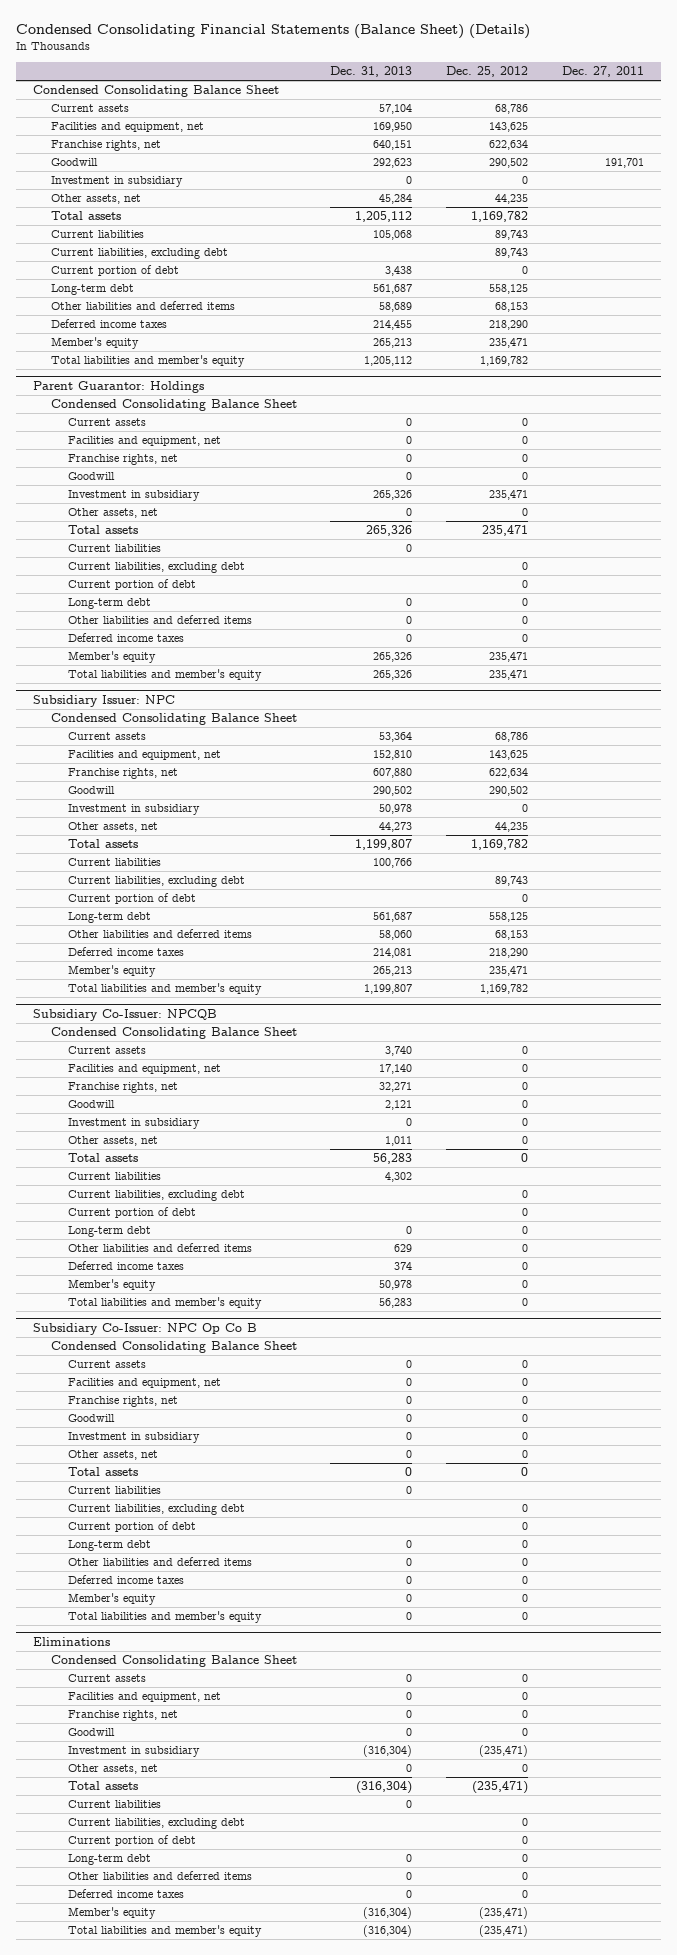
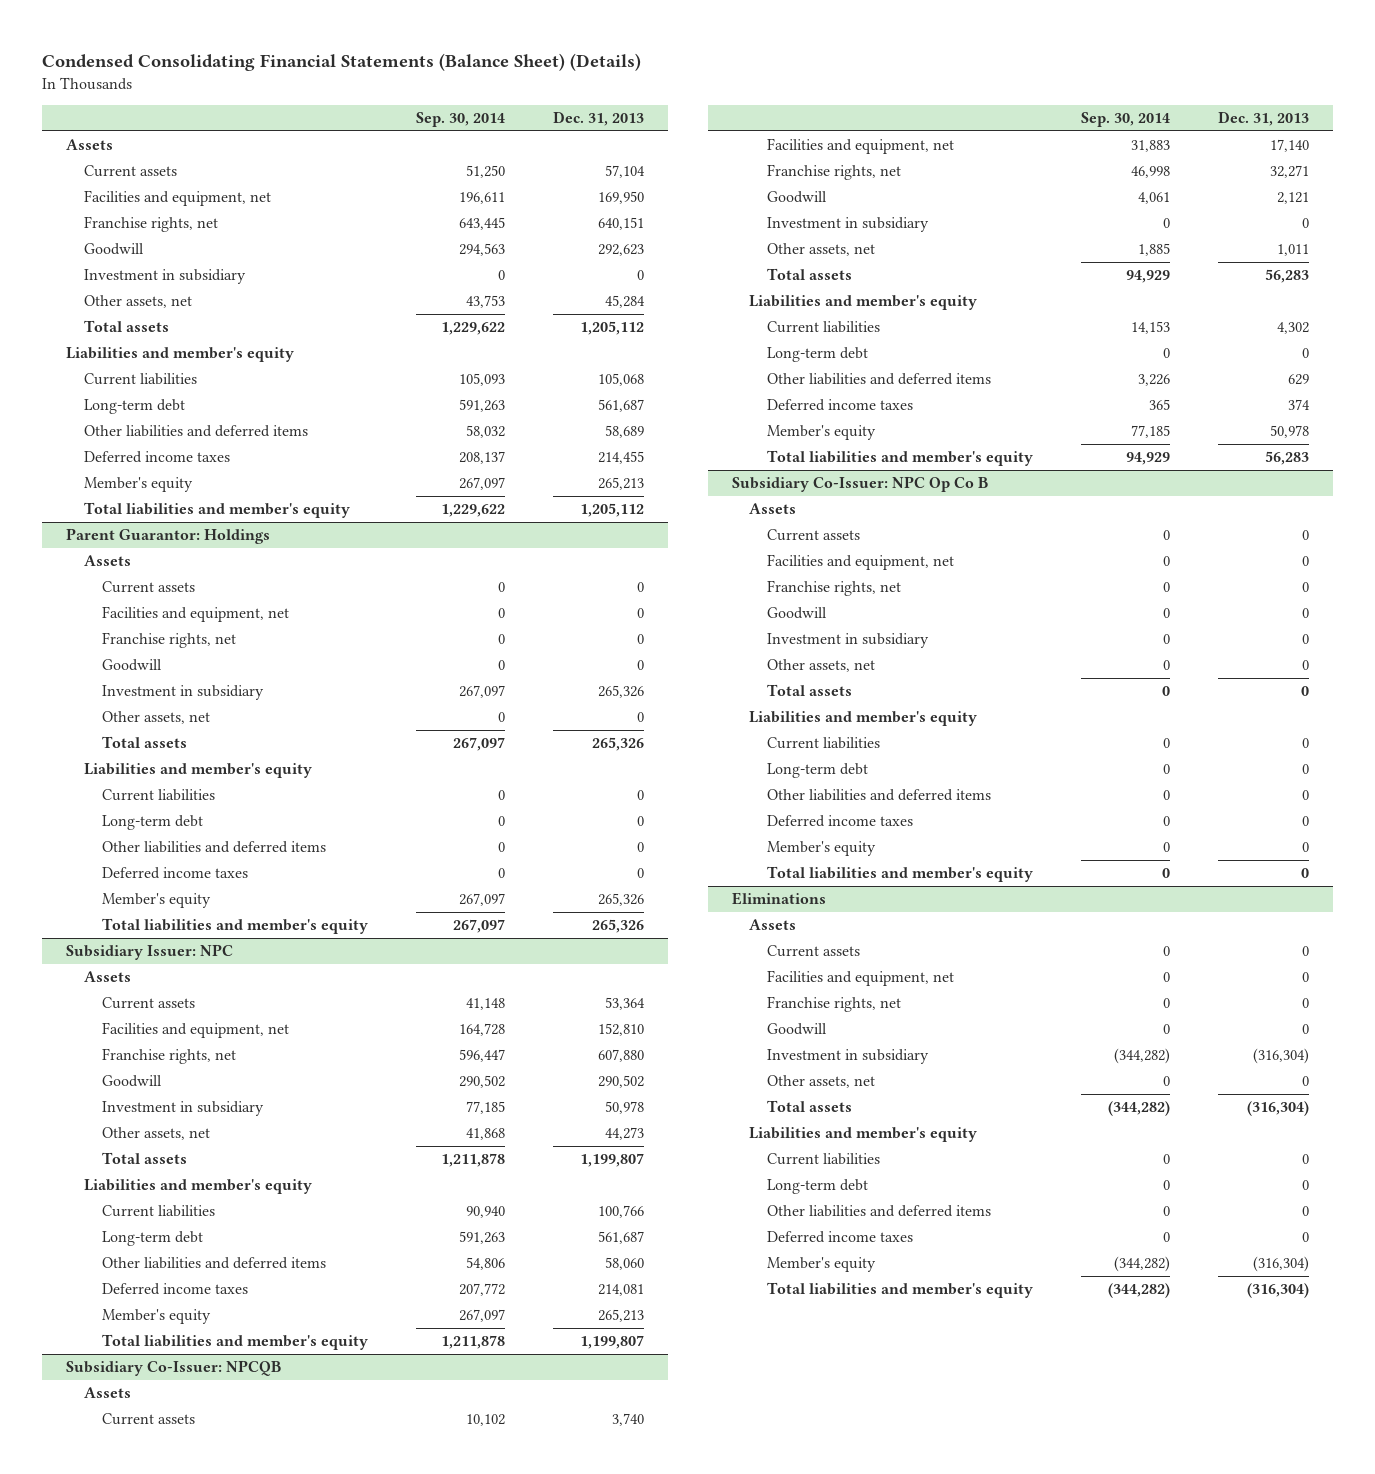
[446,66,529,78] Dec. 25, 2012 -> none
[561,66,644,78] Dec. 27, 2011 -> none
none -> [415,112,505,128] Sep. 30, 2014
[32,85,279,98] Condensed Consolidating Balance Sheet -> none
none -> [66,139,114,151] Assets
none -> [66,347,295,363] Liabilities and member's equity
[50,248,228,260] Current liabilities, excluding debt -> none
[50,265,179,277] Current portion of debt -> none
[50,399,297,412] Condensed Consolidating Balance Sheet -> none
none -> [83,555,131,567] Assets
none -> [83,763,312,779] Liabilities and member's equity
[68,562,246,574] Current liabilities, excluding debt -> none
[68,579,197,591] Current portion of debt -> none
[50,713,297,726] Condensed Consolidating Balance Sheet -> none
none -> [83,971,131,983] Assets
none -> [83,1179,312,1195] Liabilities and member's equity
[68,876,246,888] Current liabilities, excluding debt -> none
[68,893,197,905] Current portion of debt -> none
[50,1027,297,1040] Condensed Consolidating Balance Sheet -> none
none -> [83,1387,131,1399] Assets
none -> [749,295,978,311] Liabilities and member's equity
[68,1190,246,1202] Current liabilities, excluding debt -> none
[68,1207,197,1219] Current portion of debt -> none
[50,1341,297,1354] Condensed Consolidating Balance Sheet -> none
none -> [749,503,797,515] Assets
none -> [749,711,978,727] Liabilities and member's equity
[68,1504,246,1516] Current liabilities, excluding debt -> none
[68,1521,197,1533] Current portion of debt -> none
[50,1655,297,1668] Condensed Consolidating Balance Sheet -> none
none -> [749,919,797,931] Assets
none -> [749,1127,978,1143] Liabilities and member's equity
[68,1818,246,1830] Current liabilities, excluding debt -> none
[68,1835,197,1847] Current portion of debt -> none

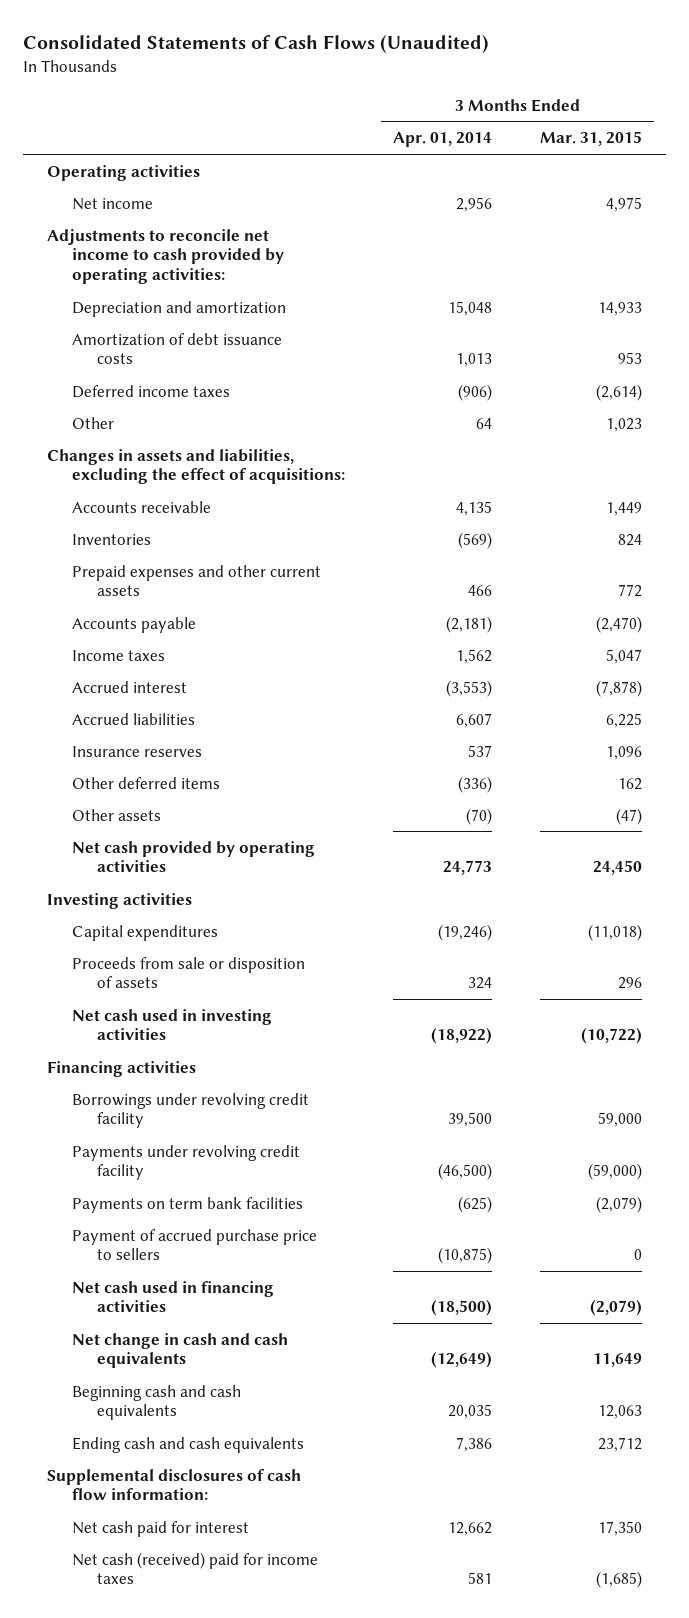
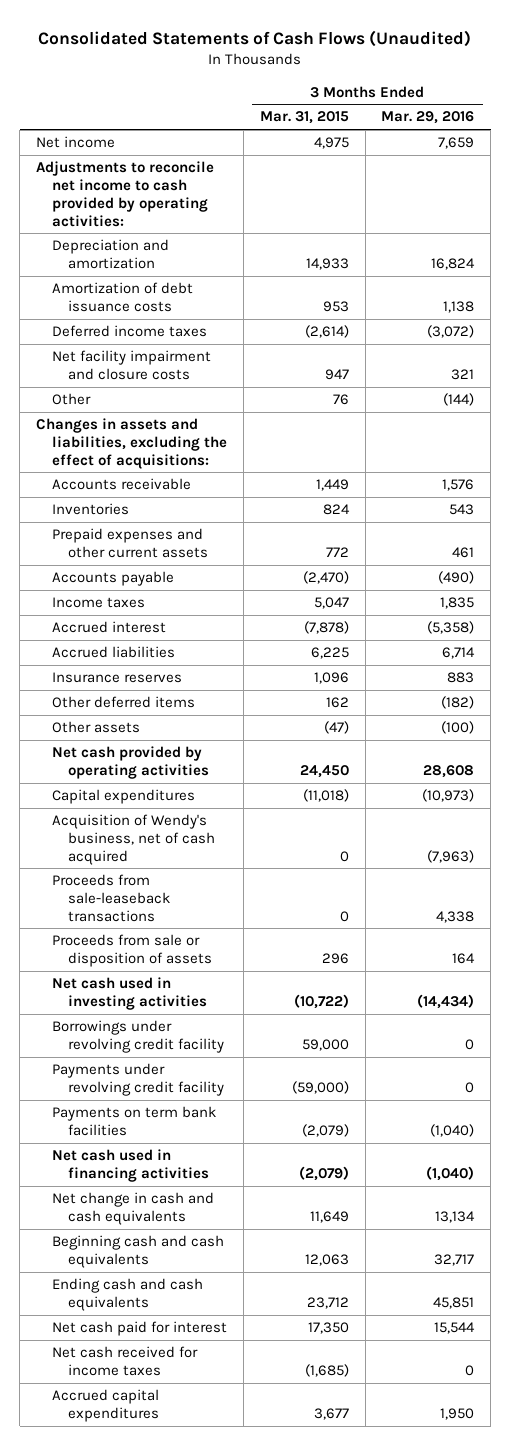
[393,132,493,148] Apr. 01, 2014 -> none
none -> [381,111,475,125] Mar. 29, 2016
[47,164,201,181] Operating activities -> none
none -> [52,350,212,381] Net facility impairment and closure costs
[606,417,643,432] 1,023 -> [332,394,349,406] 76
[47,892,193,909] Investing activities -> none
none -> [52,814,216,865] Acquisition of Wendy's business, net of cash acquired
none -> [52,874,171,922] Proceeds from sale-leaseback transactions
[47,1060,197,1077] Financing activities -> none
[72,1228,318,1261] Payment of accrued purchase price to sellers -> none
[47,1468,302,1501] Supplemental disclosures of cash flow information: -> none
[72,1551,319,1585] Net cash (received) paid for income taxes -> [52,1346,199,1377] Net cash received for income taxes
none -> [52,1389,160,1423] Accrued capital expenditures

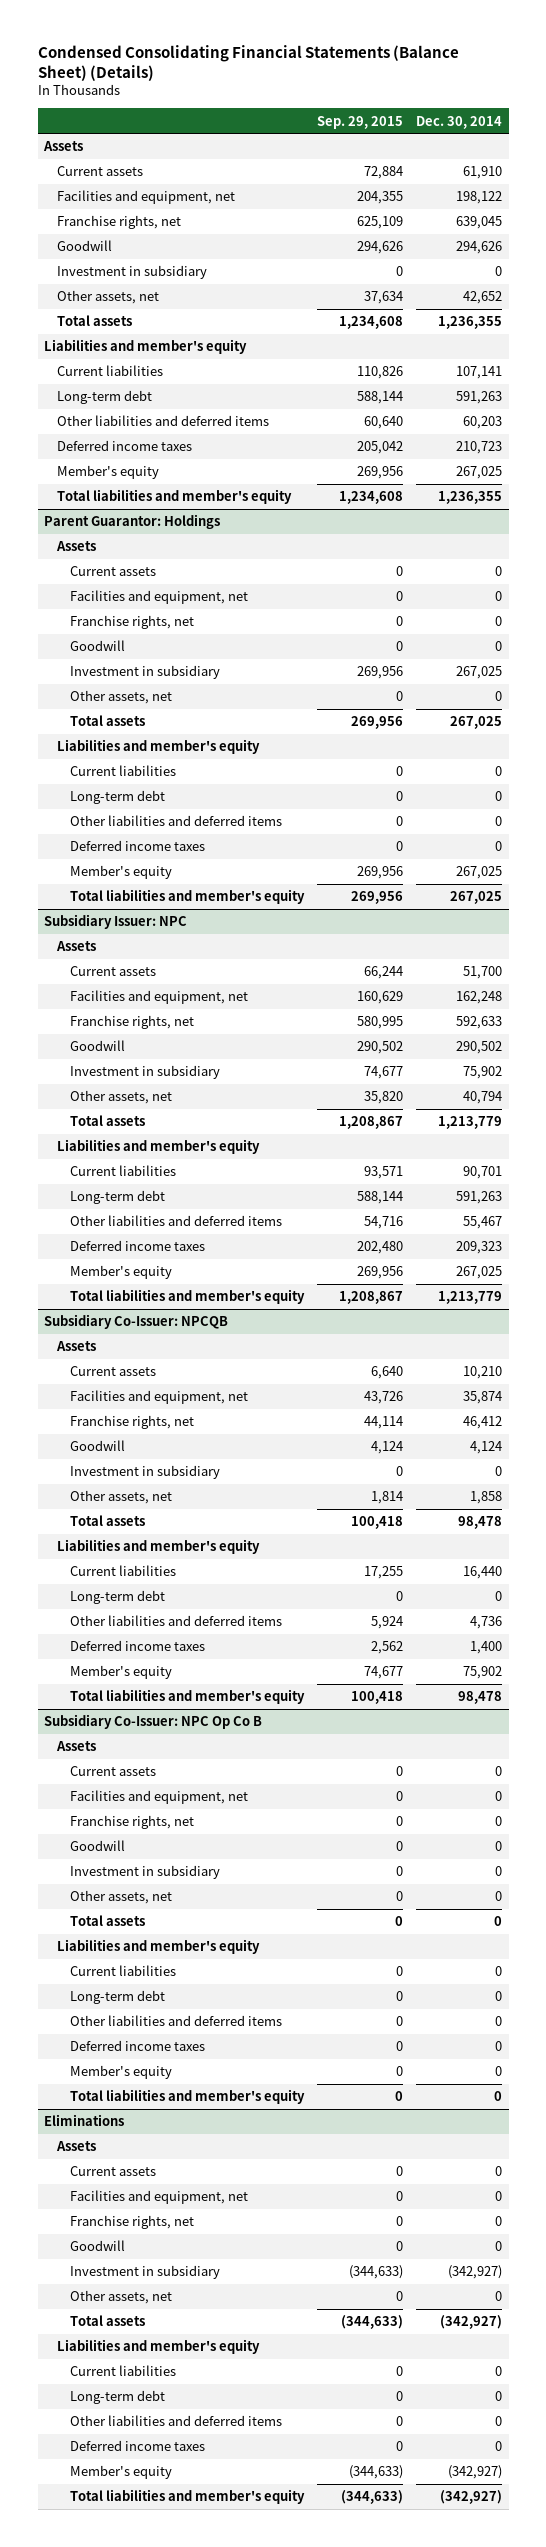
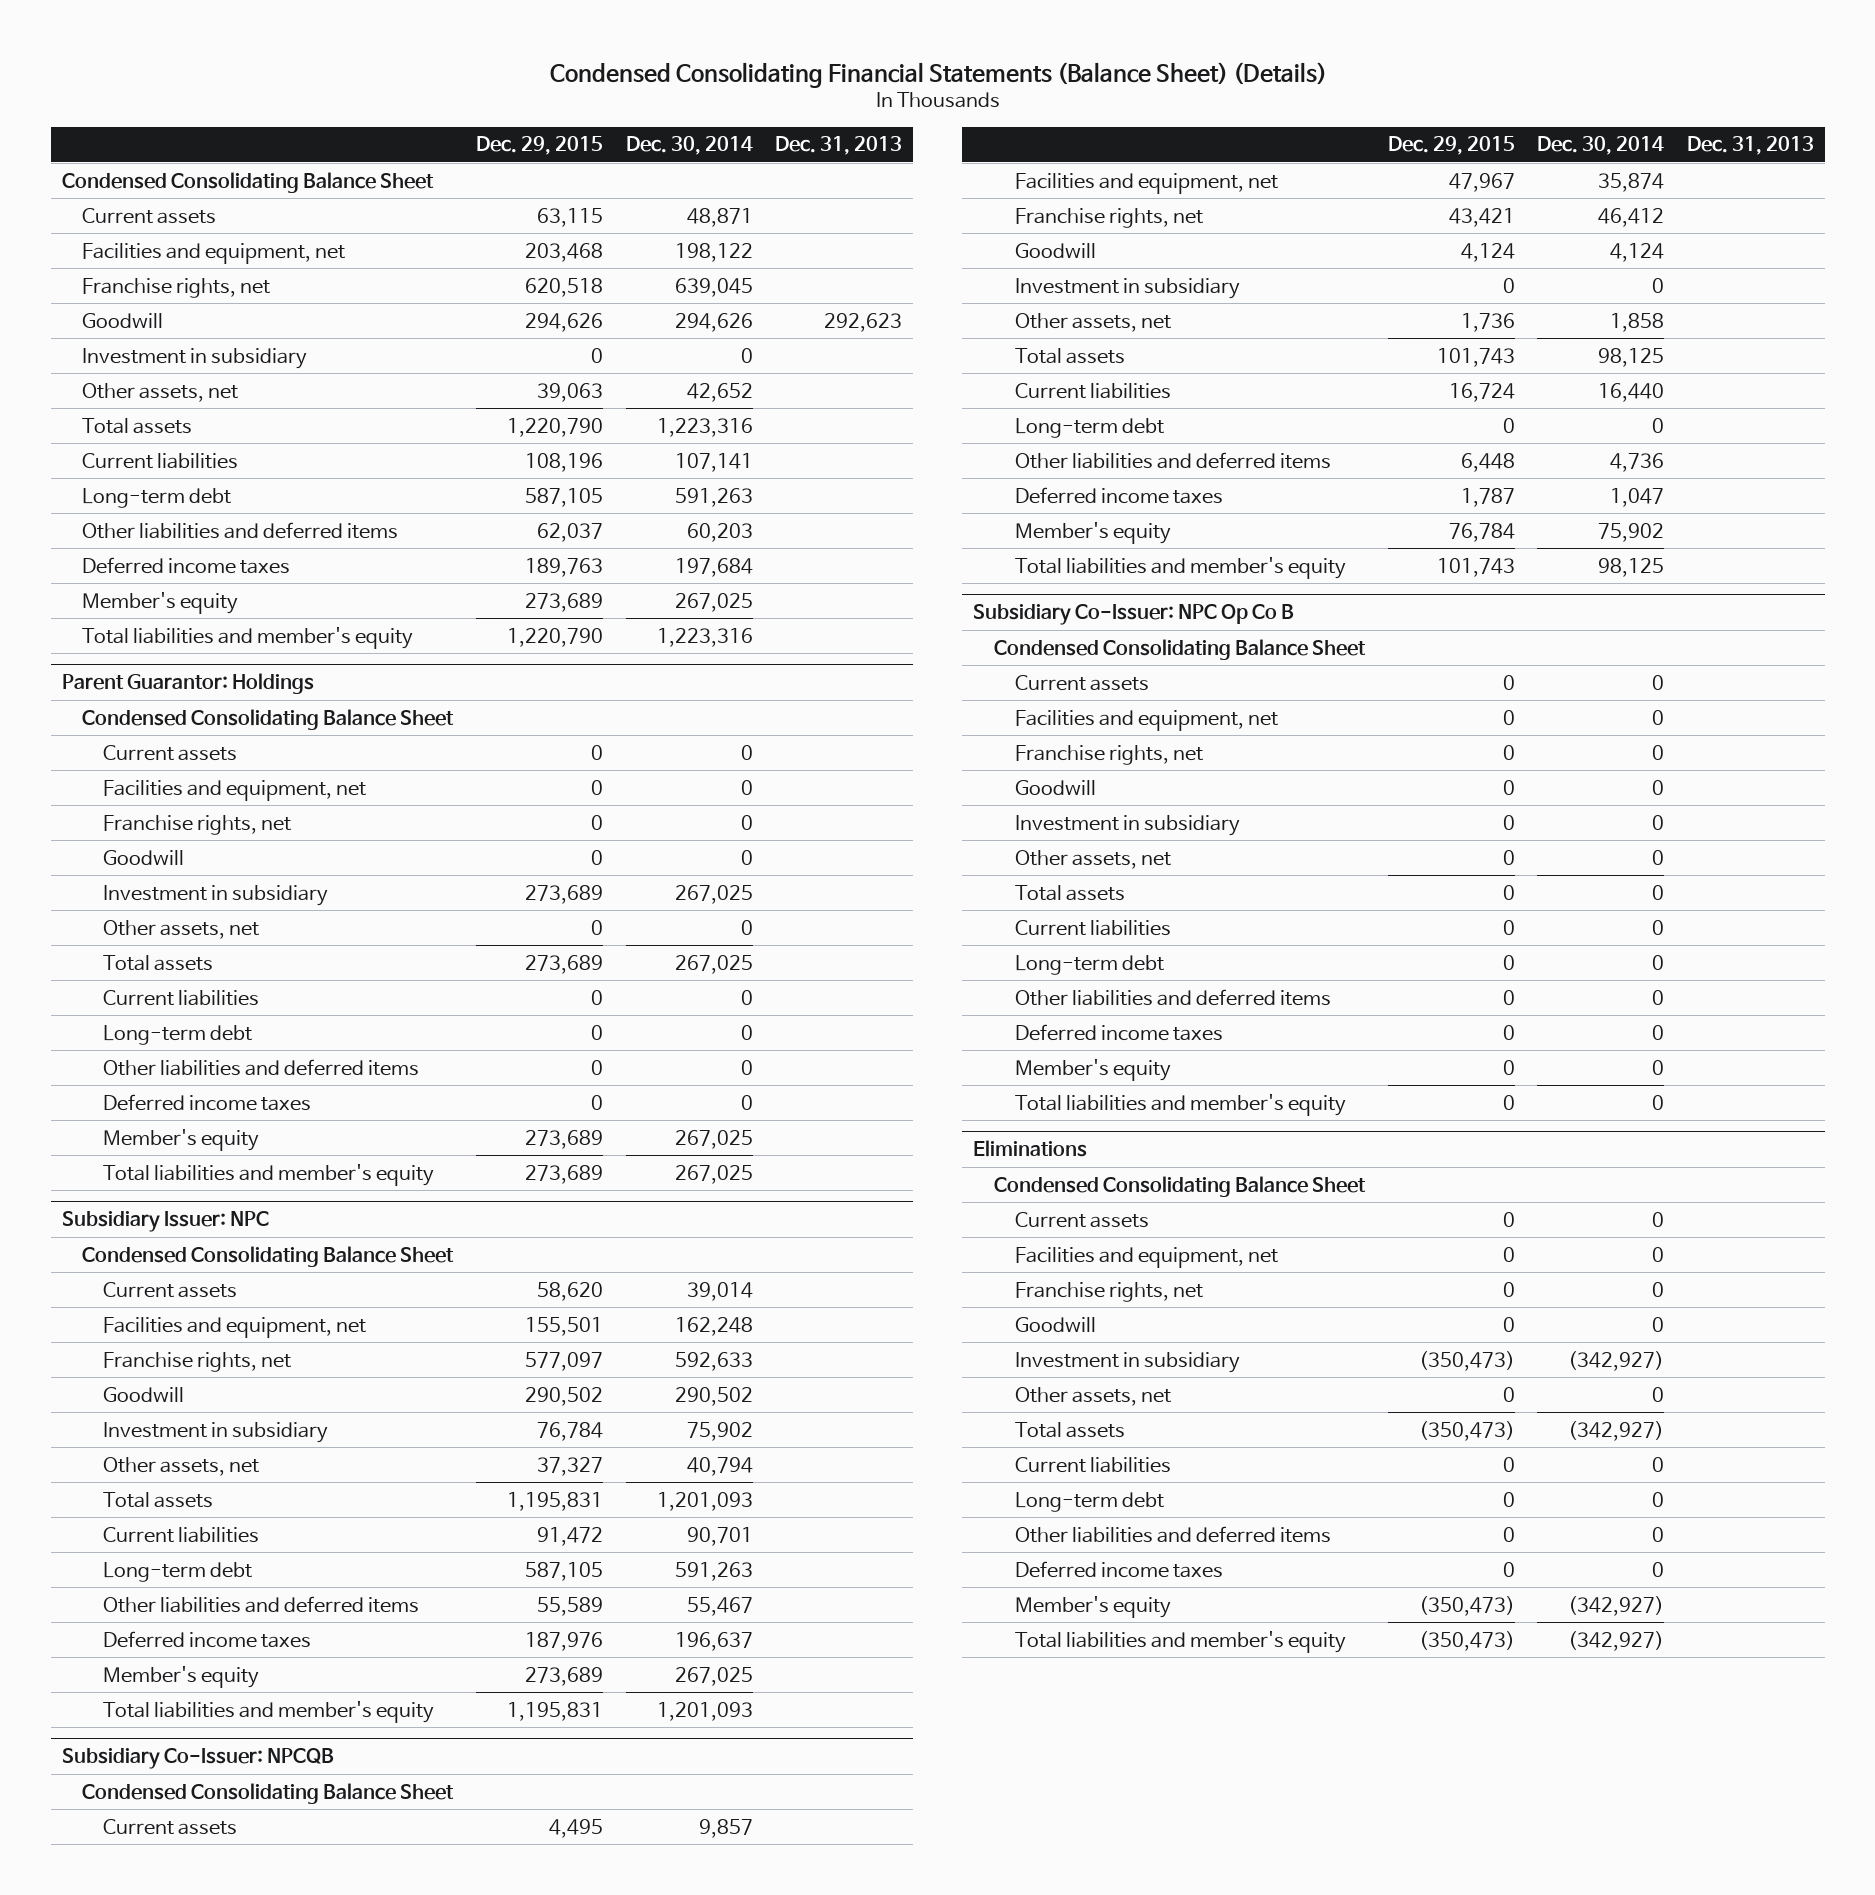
[317,115,404,129] Sep. 29, 2015 -> none
none -> [476,136,604,156] Dec. 29, 2015
none -> [775,136,903,156] Dec. 31, 2013
[43,141,84,152] Assets -> none
none -> [61,171,434,193] Condensed Consolidating Balance Sheet
[463,166,503,180] 61,910 -> [686,207,753,227] 48,871
[44,339,248,355] Liabilities and member's equity -> none
[438,316,503,330] 1,236,355 -> [656,417,753,437] 1,223,316
[456,441,503,455] 210,723 -> [674,557,753,577] 197,684
[438,491,503,505] 1,236,355 -> [656,627,753,647] 1,223,316
[56,541,97,552] Assets -> none
none -> [82,708,455,730] Condensed Consolidating Balance Sheet
[57,739,261,755] Liabilities and member's equity -> none
[56,941,97,952] Assets -> none
none -> [82,1245,455,1267] Condensed Consolidating Balance Sheet
[463,966,503,980] 51,700 -> [686,1281,753,1301] 39,014
[57,1139,261,1155] Liabilities and member's equity -> none
[438,1116,503,1130] 1,213,779 -> [656,1491,753,1511] 1,201,093
[456,1241,503,1255] 209,323 -> [674,1631,753,1651] 196,637
[438,1291,503,1305] 1,213,779 -> [656,1701,753,1721] 1,201,093
[56,1341,97,1352] Assets -> none
none -> [82,1782,455,1804] Condensed Consolidating Balance Sheet
[463,1366,503,1380] 10,210 -> [698,1818,753,1838] 9,857
[57,1539,261,1555] Liabilities and member's equity -> none
[458,1516,503,1530] 98,478 -> [1598,347,1665,367] 98,125
[470,1641,503,1655] 1,400 -> [1610,487,1665,507] 1,047
[458,1691,503,1705] 98,478 -> [1598,557,1665,577] 98,125
[56,1741,97,1752] Assets -> none
none -> [994,638,1367,660] Condensed Consolidating Balance Sheet
[57,1939,261,1955] Liabilities and member's equity -> none
[56,2141,97,2152] Assets -> none
none -> [994,1175,1367,1197] Condensed Consolidating Balance Sheet
[57,2339,261,2355] Liabilities and member's equity -> none

